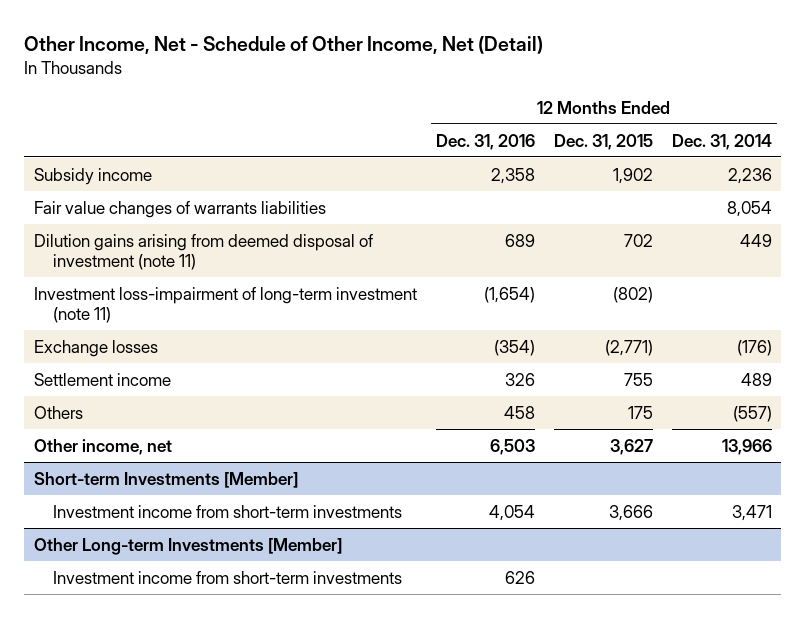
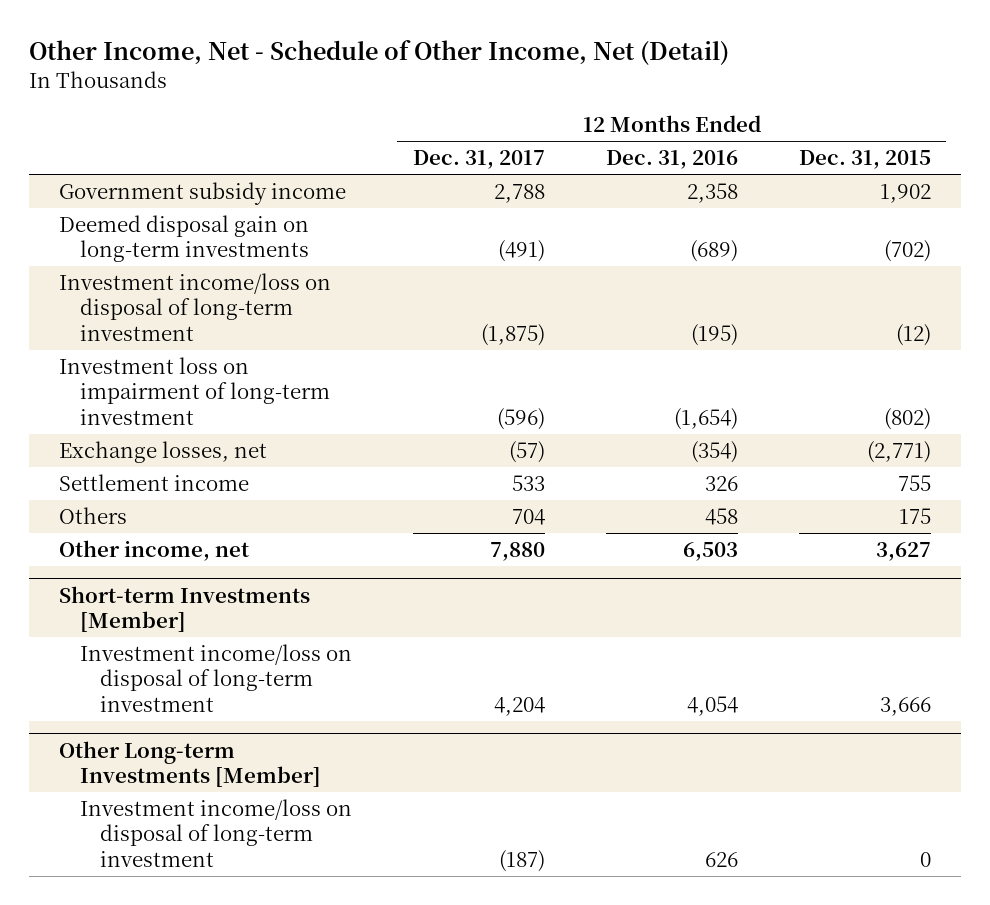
[671,133,772,150] Dec. 31, 2014 -> none
none -> [412,150,545,170] Dec. 31, 2017
[33,200,326,218] Fair value changes of warrants liabilities -> none
[33,233,373,270] Dilution gains arising from deemed disposal of investment (note 11) -> none
[33,167,152,185] Subsidy income -> [59,181,347,205] Government subsidy income
none -> [59,214,310,263] Deemed disposal gain on long-term investments
none -> [59,272,332,341] Investment income/loss on disposal of long-term investment
[33,286,417,323] Investment loss-impairment of long-term investment (note 11) -> [59,356,330,425] Investment loss on impairment of long-term investment
[33,339,158,357] Exchange losses -> [59,440,268,463] Exchange losses, net
[53,504,403,518] Investment income from short-term investments -> [79,643,352,712] Investment income/loss on disposal of long-term investment
[53,570,403,584] Investment income from short-term investments -> none
none -> [79,798,352,867] Investment income/loss on disposal of long-term investment

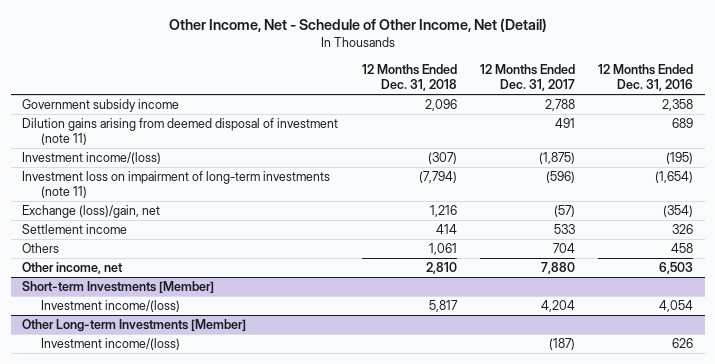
[798,150,931,170] Dec. 31, 2015 -> none
none -> [361,64,457,92] 12 Months Ended Dec. 31, 2018
[59,214,310,263] Deemed disposal gain on long-term investments -> [22,118,339,146] Dilution gains arising from deemed disposal of investment (note 11)
[497,240,545,263] (491) -> [554,118,575,129] 491
[689,240,738,263] (689) -> [672,118,694,129] 689
[59,272,332,341] Investment income/loss on disposal of long-term investment -> [22,152,162,165] Investment income/(loss)
[59,356,330,425] Investment loss on impairment of long-term investment -> [22,171,331,199] Investment loss on impairment of long-term investments (note 11)
[59,440,268,463] Exchange losses, net -> [22,205,161,219] Exchange (loss)/gain, net
[79,643,352,712] Investment income/loss on disposal of long-term investment -> [40,300,180,313] Investment income/(loss)
[79,798,352,867] Investment income/loss on disposal of long-term investment -> [40,338,180,351] Investment income/(loss)

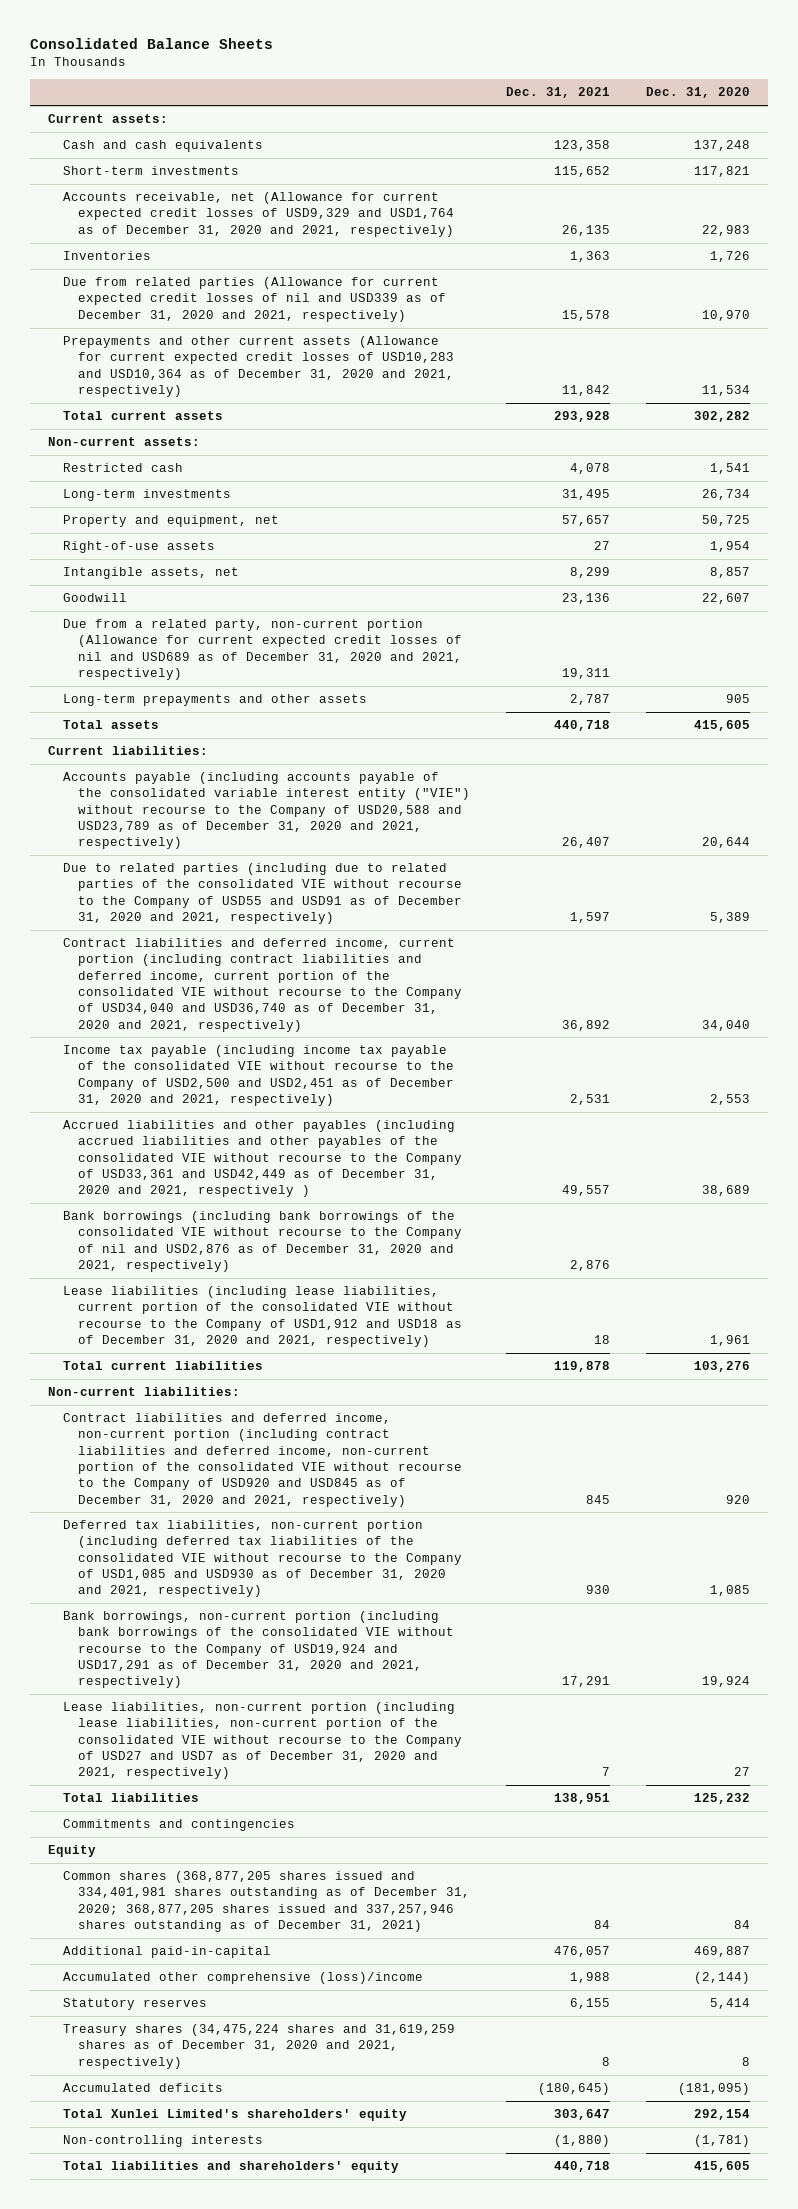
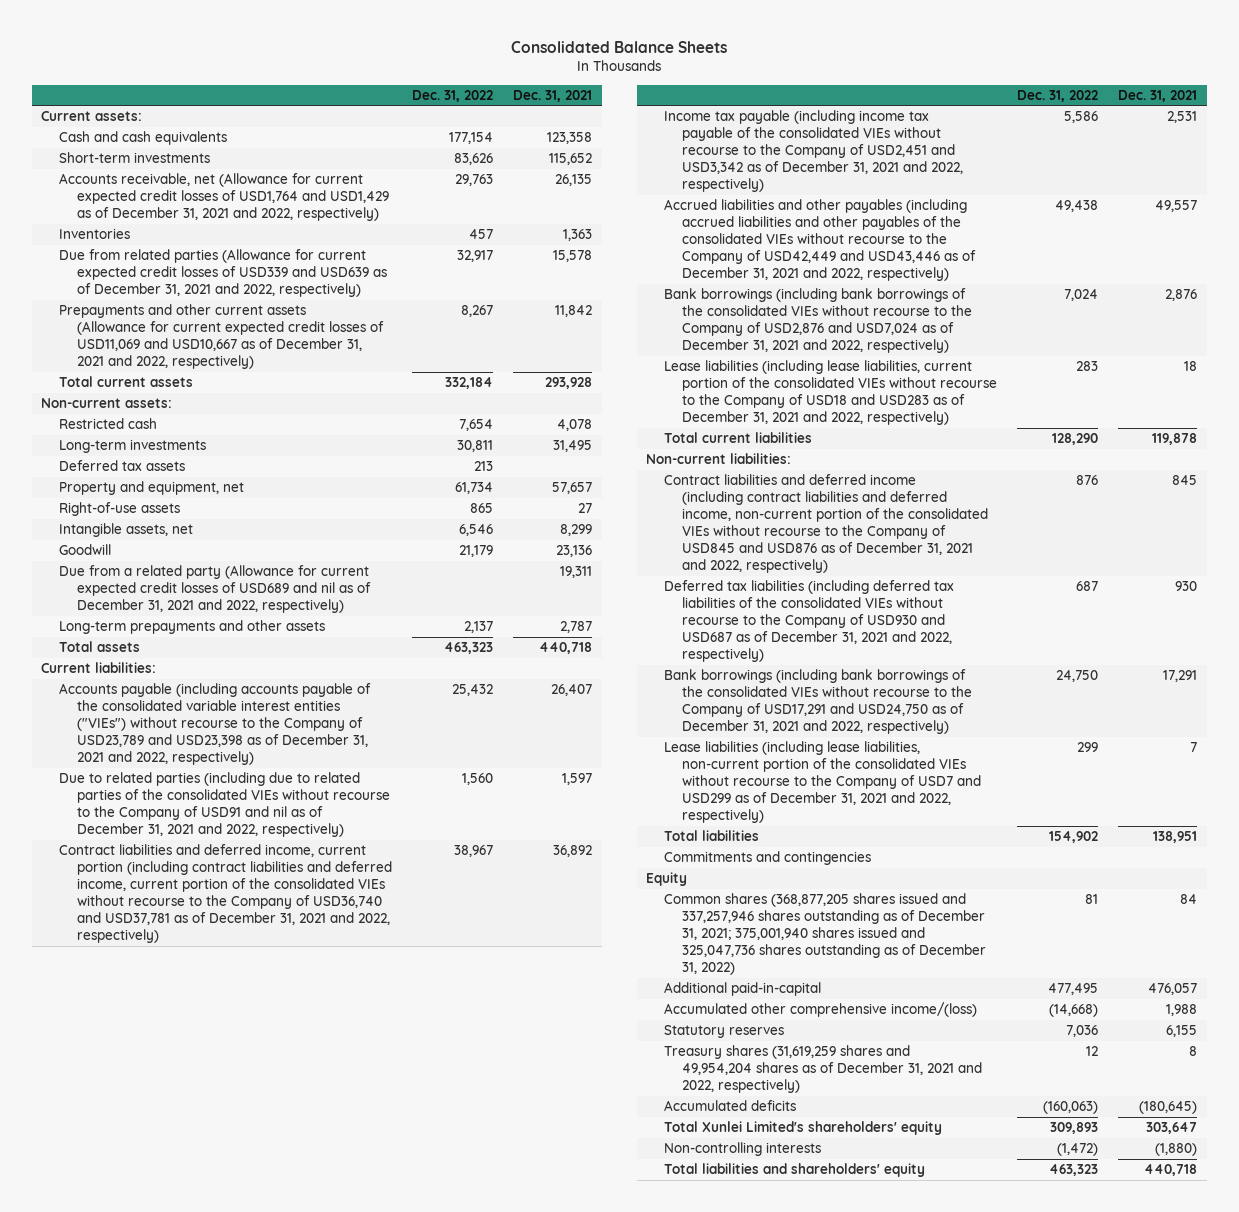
[645,87,750,99] Dec. 31, 2020 -> none
none -> [412,89,494,102] Dec. 31, 2022
[62,192,454,237] Accounts receivable, net (Allowance for current expected credit losses of USD9,329 and USD1,764 as of December 31, 2020 and 2021, respectively) -> [59,173,390,222] Accounts receivable, net (Allowance for current expected credit losses of USD1,764 and USD1,429 as of December 31, 2021 and 2022, respectively)
[62,277,446,322] Due from related parties (Allowance for current expected credit losses of nil and USD339 as of December 31, 2020 and 2021, respectively) -> [59,249,388,298] Due from related parties (Allowance for current expected credit losses of USD339 and USD639 as of December 31, 2021 and 2022, respectively)
[62,336,454,398] Prepayments and other current assets (Allowance for current expected credit losses of USD10,283 and USD10,364 as of December 31, 2020 and 2021, respectively) -> [59,304,385,370] Prepayments and other current assets (Allowance for current expected credit losses of USD11,069 and USD10,667 as of December 31, 2021 and 2022, respectively)
none -> [59,460,186,472] Deferred tax assets
[62,619,462,681] Due from a related party, non-current portion (Allowance for current expected credit losses of nil and USD689 as of December 31, 2020 and 2021, respectively) -> [59,565,372,614] Due from a related party (Allowance for current expected credit losses of USD689 and nil as of December 31, 2021 and 2022, respectively)
[62,772,470,850] Accounts payable (including accounts payable of the consolidated variable interest entity ("VIE") without recourse to the Company of USD20,588 and USD23,789 as of December 31, 2020 and 2021, respectively) -> [59,683,372,766] Accounts payable (including accounts payable of the consolidated variable interest entities ("VIEs") without recourse to the Company of USD23,789 and USD23,398 as of December 31, 2021 and 2022, respectively)
[62,863,462,925] Due to related parties (including due to related parties of the consolidated VIE without recourse to the Company of USD55 and USD91 as of December 31, 2020 and 2021, respectively) -> [59,772,391,838] Due to related parties (including due to related parties of the consolidated VIEs without recourse to the Company of USD91 and nil as of December 31, 2021 and 2022, respectively)
[62,938,462,1032] Contract liabilities and deferred income, current portion (including contract liabilities and deferred income, current portion of the consolidated VIE without recourse to the Company of USD34,040 and USD36,740 as of December 31, 2020 and 2021, respectively) -> [59,844,393,944] Contract liabilities and deferred income, current portion (including contract liabilities and deferred income, current portion of the consolidated VIEs without recourse to the Company of USD36,740 and USD37,781 as of December 31, 2021 and 2022, respectively)
[62,1045,454,1107] Income tax payable (including income tax payable of the consolidated VIE without recourse to the Company of USD2,500 and USD2,451 as of December 31, 2020 and 2021, respectively) -> [664,110,964,193] Income tax payable (including income tax payable of the consolidated VIEs without recourse to the Company of USD2,451 and USD3,342 as of December 31, 2021 and 2022, respectively)
[62,1120,462,1198] Accrued liabilities and other payables (including accrued liabilities and other payables of the consolidated VIE without recourse to the Company of USD33,361 and USD42,449 as of December 31, 2020 and 2021, respectively ) -> [664,199,977,282] Accrued liabilities and other payables (including accrued liabilities and other payables of the consolidated VIEs without recourse to the Company of USD42,449 and USD43,446 as of December 31, 2021 and 2022, respectively)
[62,1211,462,1273] Bank borrowings (including bank borrowings of the consolidated VIE without recourse to the Company of nil and USD2,876 as of December 31, 2020 and 2021, respectively) -> [664,288,973,354] Bank borrowings (including bank borrowings of the consolidated VIEs without recourse to the Company of USD2,876 and USD7,024 as of December 31, 2021 and 2022, respectively)
[62,1286,462,1348] Lease liabilities (including lease liabilities, current portion of the consolidated VIE without recourse to the Company of USD1,912 and USD18 as of December 31, 2020 and 2021, respectively) -> [664,360,998,426] Lease liabilities (including lease liabilities, current portion of the consolidated VIEs without recourse to the Company of USD18 and USD283 as of December 31, 2021 and 2022, respectively)
[62,1413,462,1507] Contract liabilities and deferred income, non-current portion (including contract liabilities and deferred income, non-current portion of the consolidated VIE without recourse to the Company of USD920 and USD845 as of December 31, 2020 and 2021, respectively) -> [664,474,989,574] Contract liabilities and deferred income (including contract liabilities and deferred income, non-current portion of the consolidated VIEs without recourse to the Company of USD845 and USD876 as of December 31, 2021 and 2022, respectively)
[62,1520,462,1598] Deferred tax liabilities, non-current portion (including deferred tax liabilities of the consolidated VIE without recourse to the Company of USD1,085 and USD930 as of December 31, 2020 and 2021, respectively) -> [664,580,955,663] Deferred tax liabilities (including deferred tax liabilities of the consolidated VIEs without recourse to the Company of USD930 and USD687 as of December 31, 2021 and 2022, respectively)
[62,1611,454,1689] Bank borrowings, non-current portion (including bank borrowings of the consolidated VIE without recourse to the Company of USD19,924 and USD17,291 as of December 31, 2020 and 2021, respectively) -> [664,669,973,735] Bank borrowings (including bank borrowings of the consolidated VIEs without recourse to the Company of USD17,291 and USD24,750 as of December 31, 2021 and 2022, respectively)
[62,1702,462,1780] Lease liabilities, non-current portion (including lease liabilities, non-current portion of the consolidated VIE without recourse to the Company of USD27 and USD7 as of December 31, 2020 and 2021, respectively) -> [664,741,982,824] Lease liabilities (including lease liabilities, non-current portion of the consolidated VIEs without recourse to the Company of USD7 and USD299 as of December 31, 2021 and 2022, respectively)
[62,1871,470,1933] Common shares (368,877,205 shares issued and 334,401,981 shares outstanding as of December 31, 2020; 368,877,205 shares issued and 337,257,946 shares outstanding as of December 31, 2021) -> [664,893,987,976] Common shares (368,877,205 shares issued and 337,257,946 shares outstanding as of December 31, 2021; 375,001,940 shares issued and 325,047,736 shares outstanding as of December 31, 2022)
[62,1972,423,1985] Accumulated other comprehensive (loss)/income -> [664,1002,978,1018] Accumulated other comprehensive income/(loss)
[62,2024,455,2069] Treasury shares (34,475,224 shares and 31,619,259 shares as of December 31, 2020 and 2021, respectively) -> [664,1045,983,1094] Treasury shares (31,619,259 shares and 49,954,204 shares as of December 31, 2021 and 2022, respectively)

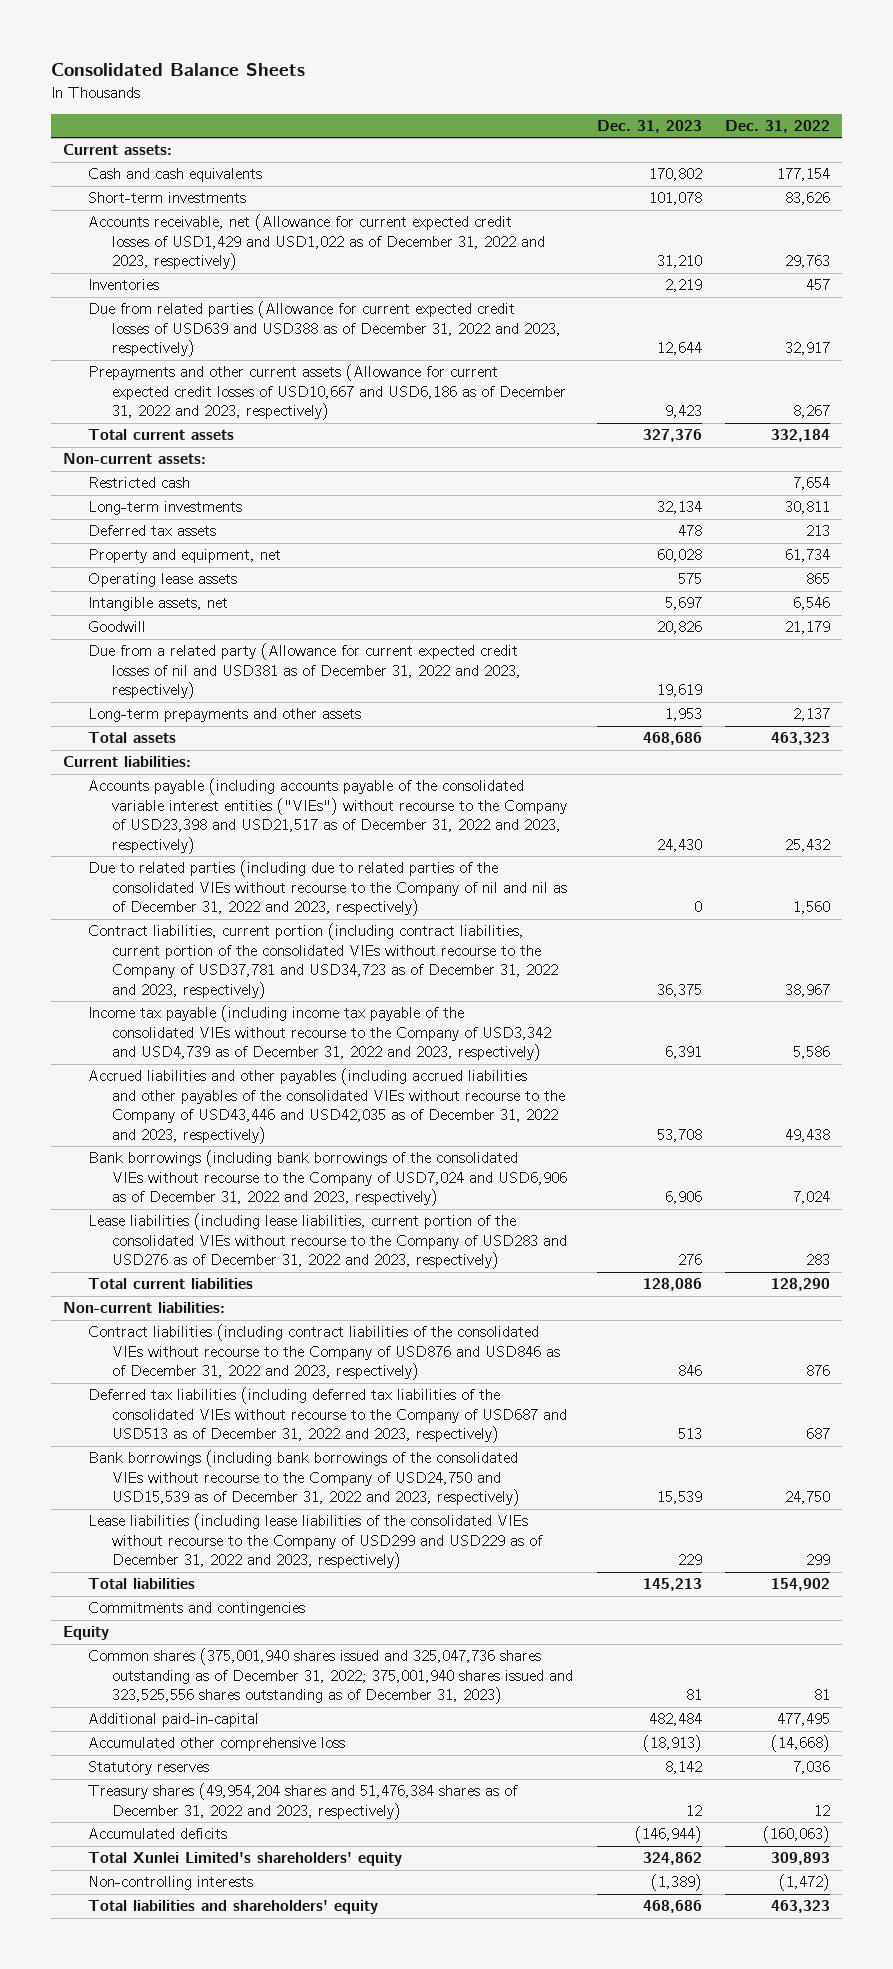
[513,89,593,102] Dec. 31, 2021 -> none
none -> [596,119,702,133] Dec. 31, 2023
[59,173,390,222] Accounts receivable, net (Allowance for current expected credit losses of USD1,764 and USD1,429 as of December 31, 2021 and 2022, respectively) -> [87,214,546,271] Accounts receivable, net (Allowance for current expected credit losses of USD1,429 and USD1,022 as of December 31, 2022 and 2023, respectively)
[59,249,388,298] Due from related parties (Allowance for current expected credit losses of USD339 and USD639 as of December 31, 2021 and 2022, respectively) -> [87,301,562,358] Due from related parties (Allowance for current expected credit losses of USD639 and USD388 as of December 31, 2022 and 2023, respectively)
[59,304,385,370] Prepayments and other current assets (Allowance for current expected credit losses of USD11,069 and USD10,667 as of December 31, 2021 and 2022, respectively) -> [87,364,567,421] Prepayments and other current assets (Allowance for current expected credit losses of USD10,667 and USD6,186 as of December 31, 2022 and 2023, respectively)
[59,502,181,517] Right-of-use assets -> [87,573,237,588] Operating lease assets
[59,565,372,614] Due from a related party (Allowance for current expected credit losses of USD689 and nil as of December 31, 2021 and 2022, respectively) -> [87,643,522,700] Due from a related party (Allowance for current expected credit losses of nil and USD381 as of December 31, 2022 and 2023, respectively)
[59,683,372,766] Accounts payable (including accounts payable of the consolidated variable interest entities ("VIEs") without recourse to the Company of USD23,789 and USD23,398 as of December 31, 2021 and 2022, respectively) -> [87,778,568,854] Accounts payable (including accounts payable of the consolidated variable interest entities ("VIEs") without recourse to the Company of USD23,398 and USD21,517 as of December 31, 2022 and 2023, respectively)
[59,772,391,838] Due to related parties (including due to related parties of the consolidated VIEs without recourse to the Company of USD91 and nil as of December 31, 2021 and 2022, respectively) -> [87,860,568,917] Due to related parties (including due to related parties of the consolidated VIEs without recourse to the Company of nil and nil as of December 31, 2022 and 2023, respectively)
[59,844,393,944] Contract liabilities and deferred income, current portion (including contract liabilities and deferred income, current portion of the consolidated VIEs without recourse to the Company of USD36,740 and USD37,781 as of December 31, 2021 and 2022, respectively) -> [87,923,559,999] Contract liabilities, current portion (including contract liabilities, current portion of the consolidated VIEs without recourse to the Company of USD37,781 and USD34,723 as of December 31, 2022 and 2023, respectively)
[664,110,964,193] Income tax payable (including income tax payable of the consolidated VIEs without recourse to the Company of USD2,451 and USD3,342 as of December 31, 2021 and 2022, respectively) -> [87,1005,552,1062] Income tax payable (including income tax payable of the consolidated VIEs without recourse to the Company of USD3,342 and USD4,739 as of December 31, 2022 and 2023, respectively)
[664,199,977,282] Accrued liabilities and other payables (including accrued liabilities and other payables of the consolidated VIEs without recourse to the Company of USD42,449 and USD43,446 as of December 31, 2021 and 2022, respectively) -> [87,1068,566,1144] Accrued liabilities and other payables (including accrued liabilities and other payables of the consolidated VIEs without recourse to the Company of USD43,446 and USD42,035 as of December 31, 2022 and 2023, respectively)
[664,288,973,354] Bank borrowings (including bank borrowings of the consolidated VIEs without recourse to the Company of USD2,876 and USD7,024 as of December 31, 2021 and 2022, respectively) -> [87,1150,568,1207] Bank borrowings (including bank borrowings of the consolidated VIEs without recourse to the Company of USD7,024 and USD6,906 as of December 31, 2022 and 2023, respectively)
[664,360,998,426] Lease liabilities (including lease liabilities, current portion of the consolidated VIEs without recourse to the Company of USD18 and USD283 as of December 31, 2021 and 2022, respectively) -> [87,1213,568,1270] Lease liabilities (including lease liabilities, current portion of the consolidated VIEs without recourse to the Company of USD283 and USD276 as of December 31, 2022 and 2023, respectively)
[664,474,989,574] Contract liabilities and deferred income (including contract liabilities and deferred income, non-current portion of the consolidated VIEs without recourse to the Company of USD845 and USD876 as of December 31, 2021 and 2022, respectively) -> [87,1324,561,1381] Contract liabilities (including contract liabilities of the consolidated VIEs without recourse to the Company of USD876 and USD846 as of December 31, 2022 and 2023, respectively)
[664,580,955,663] Deferred tax liabilities (including deferred tax liabilities of the consolidated VIEs without recourse to the Company of USD930 and USD687 as of December 31, 2021 and 2022, respectively) -> [87,1387,568,1444] Deferred tax liabilities (including deferred tax liabilities of the consolidated VIEs without recourse to the Company of USD687 and USD513 as of December 31, 2022 and 2023, respectively)
[664,669,973,735] Bank borrowings (including bank borrowings of the consolidated VIEs without recourse to the Company of USD17,291 and USD24,750 as of December 31, 2021 and 2022, respectively) -> [87,1450,521,1507] Bank borrowings (including bank borrowings of the consolidated VIEs without recourse to the Company of USD24,750 and USD15,539 as of December 31, 2022 and 2023, respectively)
[664,741,982,824] Lease liabilities (including lease liabilities, non-current portion of the consolidated VIEs without recourse to the Company of USD7 and USD299 as of December 31, 2021 and 2022, respectively) -> [87,1513,544,1570] Lease liabilities (including lease liabilities of the consolidated VIEs without recourse to the Company of USD299 and USD229 as of December 31, 2022 and 2023, respectively)
[664,893,987,976] Common shares (368,877,205 shares issued and 337,257,946 shares outstanding as of December 31, 2021; 375,001,940 shares issued and 325,047,736 shares outstanding as of December 31, 2022) -> [87,1648,574,1705] Common shares (375,001,940 shares issued and 325,047,736 shares outstanding as of December 31, 2022; 375,001,940 shares issued and 323,525,556 shares outstanding as of December 31, 2023)
[664,1002,978,1018] Accumulated other comprehensive income/(loss) -> [87,1737,345,1752] Accumulated other comprehensive loss
[664,1045,983,1094] Treasury shares (31,619,259 shares and 49,954,204 shares as of December 31, 2021 and 2022, respectively) -> [87,1783,518,1820] Treasury shares (49,954,204 shares and 51,476,384 shares as of December 31, 2022 and 2023, respectively)

